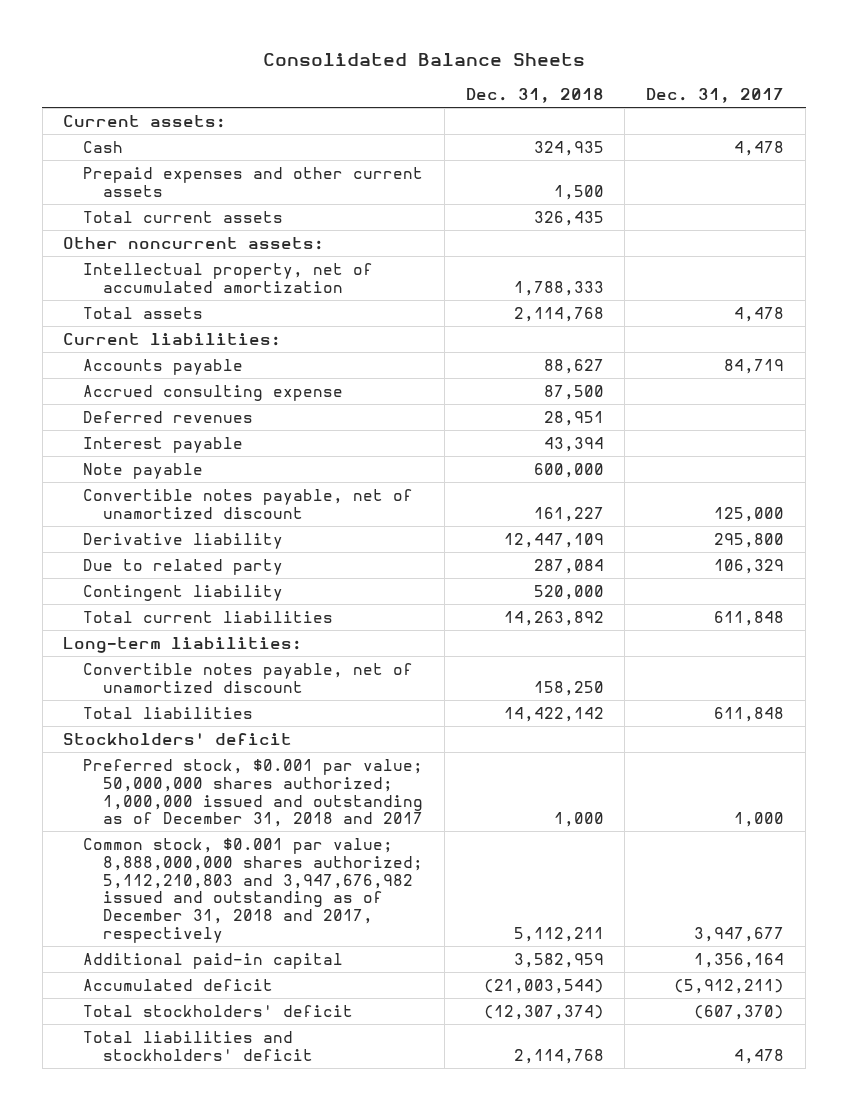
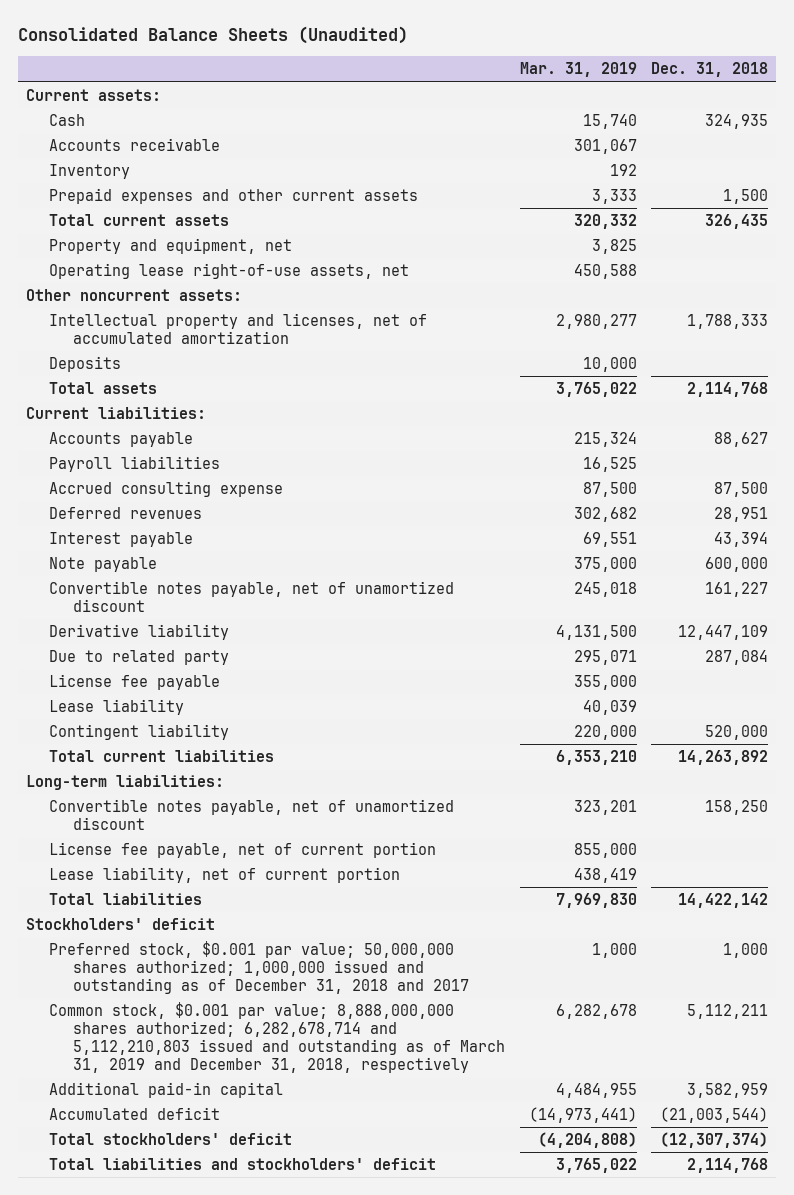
[262,53,585,67] Consolidated Balance Sheets -> [18,26,409,45] Consolidated Balance Sheets (Unaudited)
[646,88,785,104] Dec. 31, 2017 -> none
none -> [519,62,637,78] Mar. 31, 2019
none -> [49,138,221,152] Accounts receivable
none -> [49,164,131,180] Inventory
none -> [49,238,293,255] Property and equipment, net
none -> [49,263,410,280] Operating lease right-of-use assets, net
[83,262,374,293] Intellectual property, net of accumulated amortization -> [49,313,428,344] Intellectual property and licenses, net of accumulated amortization
none -> [49,356,122,373] Deposits
none -> [49,456,221,473] Payroll liabilities
none -> [49,674,221,691] License fee payable
none -> [49,699,185,716] Lease liability
none -> [49,842,437,859] License fee payable, net of current portion
none -> [49,867,401,884] Lease liability, net of current portion
[83,837,423,944] Common stock, $0.001 par value; 8,888,000,000 shares authorized; 5,112,210,803 and 3,947,676,982 issued and outstanding as of December 31, 2018 and 2017, respectively -> [49,1002,505,1073] Common stock, $0.001 par value; 8,888,000,000 shares authorized; 6,282,678,714 and 5,112,210,803 issued and outstanding as of March 31, 2019 and December 31, 2018, respectively

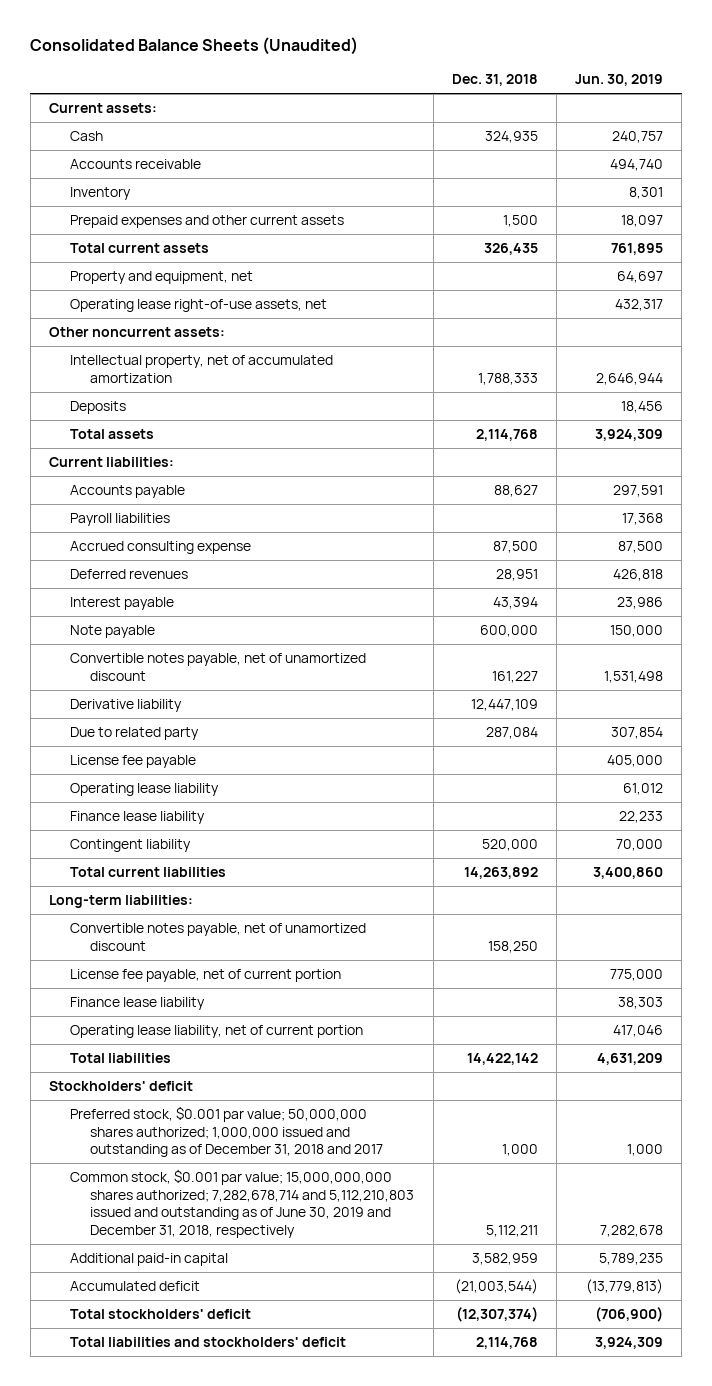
[519,62,637,78] Mar. 31, 2019 -> none
none -> [575,74,664,87] Jun. 30, 2019
[49,313,428,344] Intellectual property and licenses, net of accumulated amortization -> [69,355,333,383] Intellectual property, net of accumulated amortization
[49,699,185,716] Lease liability -> [69,783,219,797] Operating lease liability
none -> [69,811,205,825] Finance lease liability
none -> [69,997,205,1011] Finance lease liability
[49,867,401,884] Lease liability, net of current portion -> [69,1025,363,1039] Operating lease liability, net of current portion
[49,1002,505,1073] Common stock, $0.001 par value; 8,888,000,000 shares authorized; 6,282,678,714 and 5,112,210,803 issued and outstanding as of March 31, 2019 and December 31, 2018, respectively -> [69,1169,415,1239] Common stock, $0.001 par value; 15,000,000,000 shares authorized; 7,282,678,714 and 5,112,210,803 issued and outstanding as of June 30, 2019 and December 31, 2018, respectively

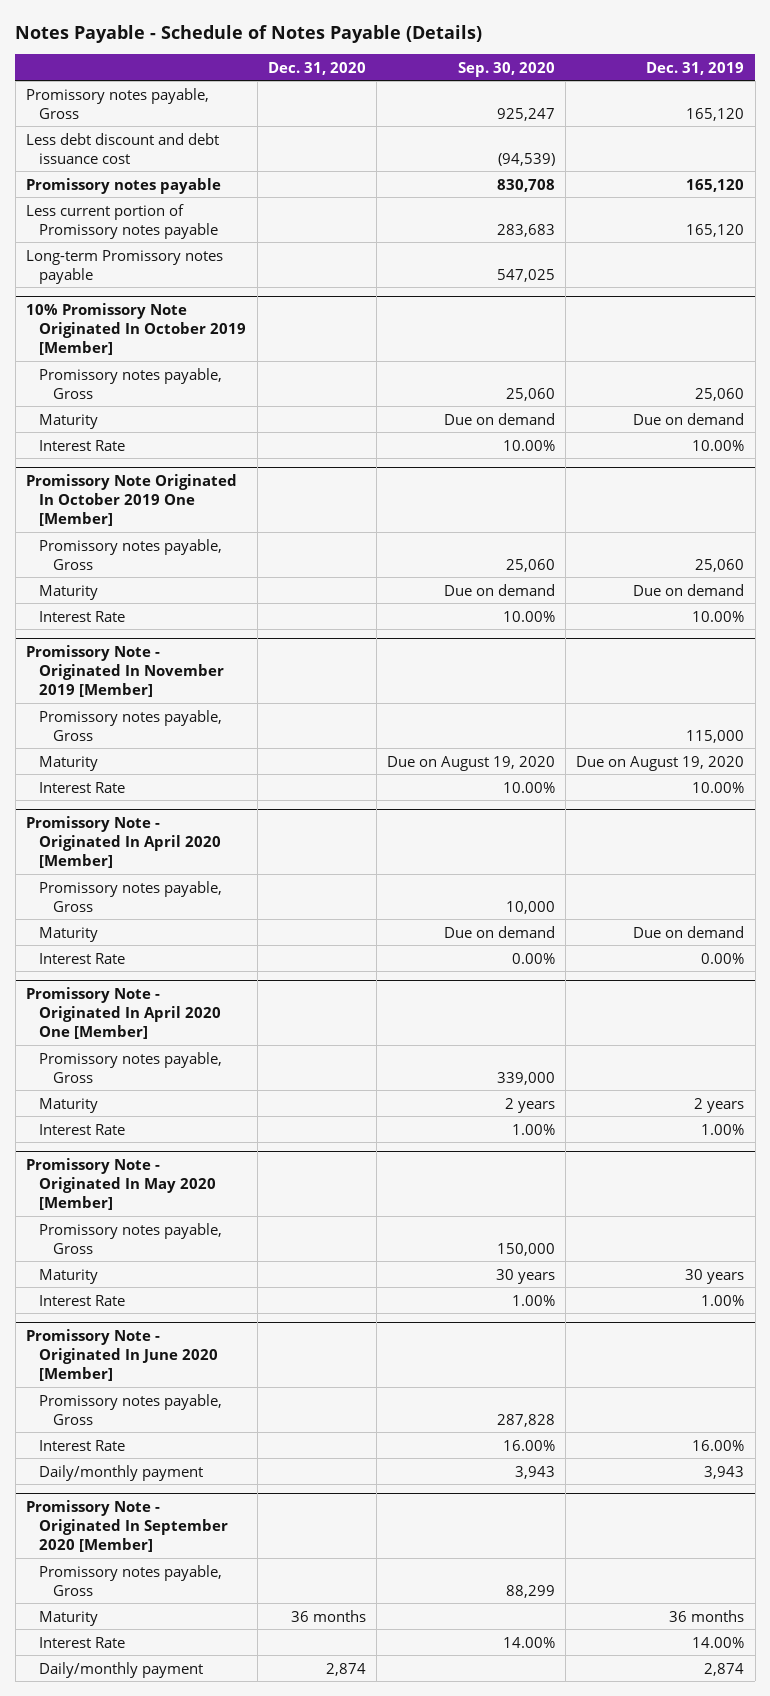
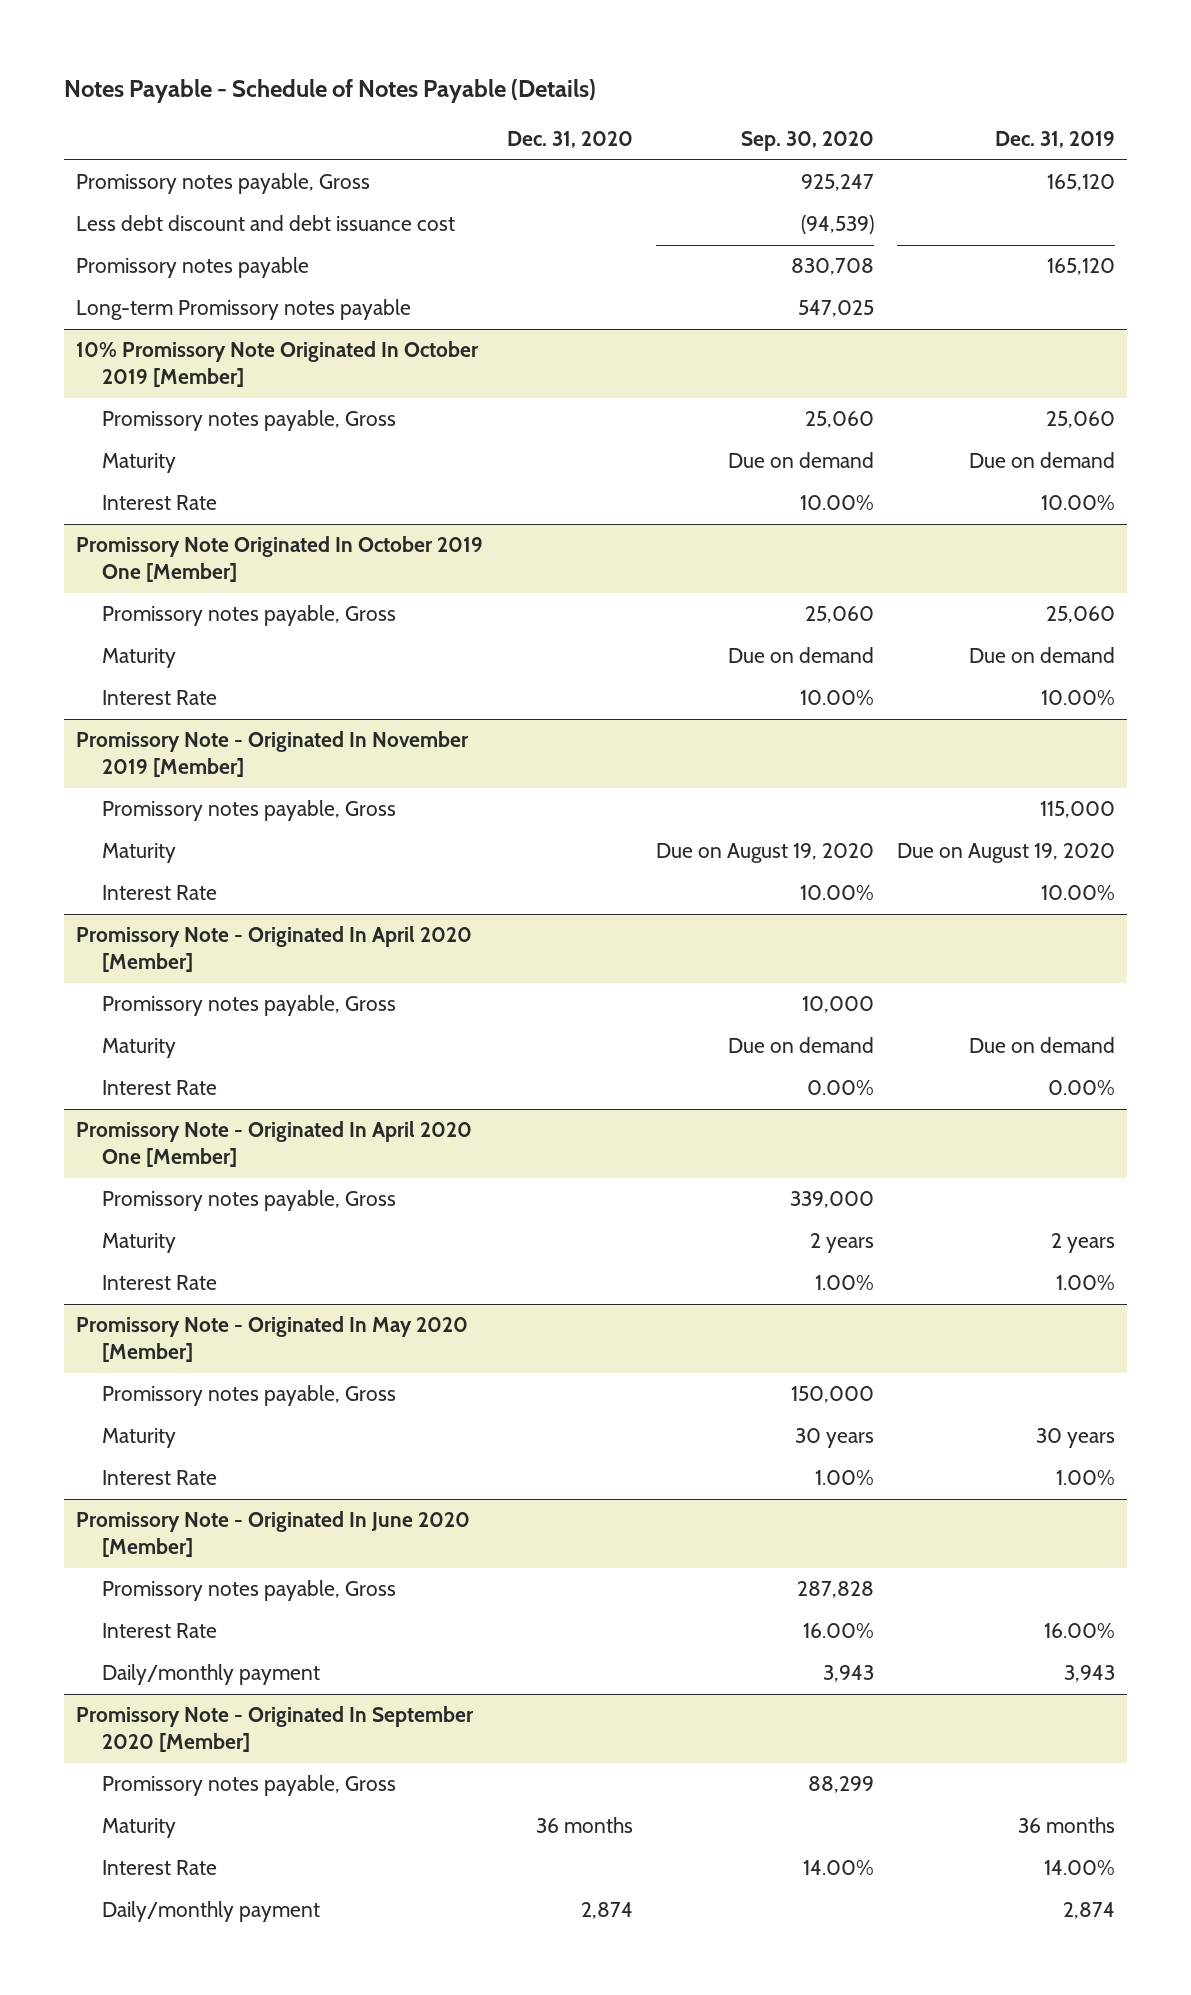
[26,203,219,239] Less current portion of Promissory notes payable -> none

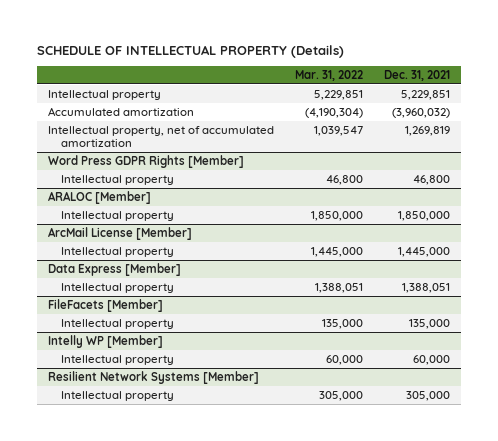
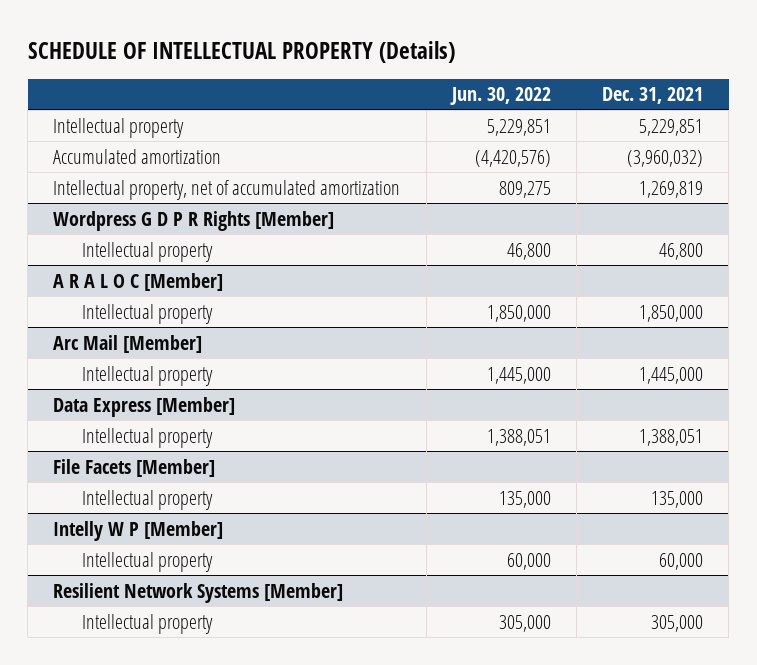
[294,69,363,81] Mar. 31, 2022 -> none
none -> [449,87,551,106] Jun. 30, 2022
[47,154,244,168] Word Press GDPR Rights [Member] -> [53,210,335,231] Wordpress G D P R Rights [Member]
[47,190,151,204] ARALOC [Member] -> [53,272,224,291] A R A L O C [Member]
[47,226,192,240] ArcMail License [Member] -> none
none -> [53,334,203,353] Arc Mail [Member]
[47,298,163,312] FileFacets [Member] -> [53,458,216,477] File Facets [Member]
[47,334,163,348] Intelly WP [Member] -> [53,520,224,541] Intelly W P [Member]

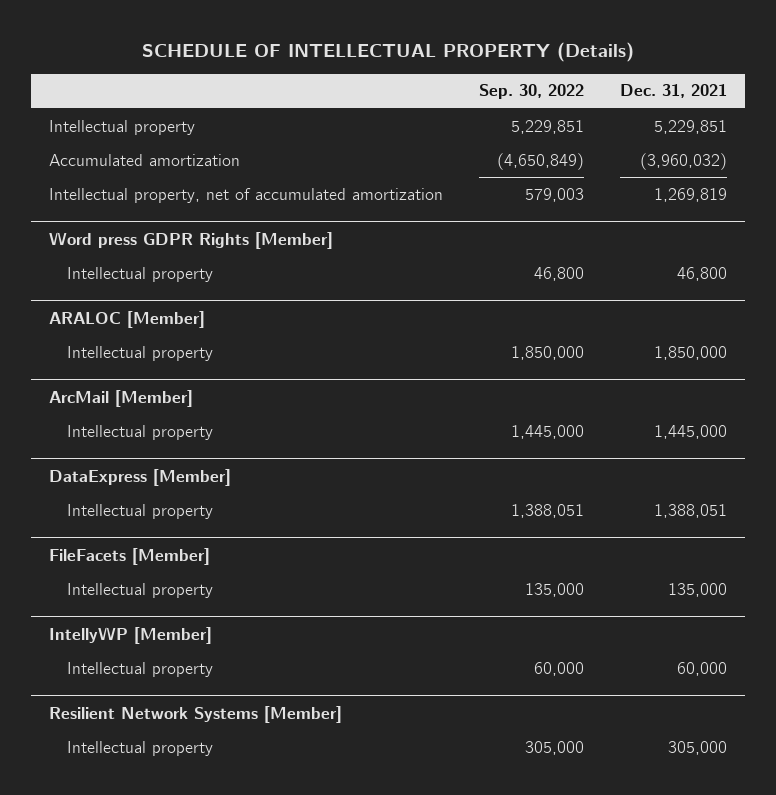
[449,87,551,106] Jun. 30, 2022 -> none
none -> [479,84,585,100] Sep. 30, 2022
[53,210,335,231] Wordpress G D P R Rights [Member] -> [49,231,334,249] Word press GDPR Rights [Member]
[53,272,224,291] A R A L O C [Member] -> [49,310,206,328] ARALOC [Member]
[53,334,203,353] Arc Mail [Member] -> [49,389,194,407] ArcMail [Member]
[53,396,236,417] Data Express [Member] -> [49,468,232,486] DataExpress [Member]
[53,458,216,477] File Facets [Member] -> [49,547,211,565] FileFacets [Member]
[53,520,224,541] Intelly W P [Member] -> [49,626,213,644] IntellyWP [Member]

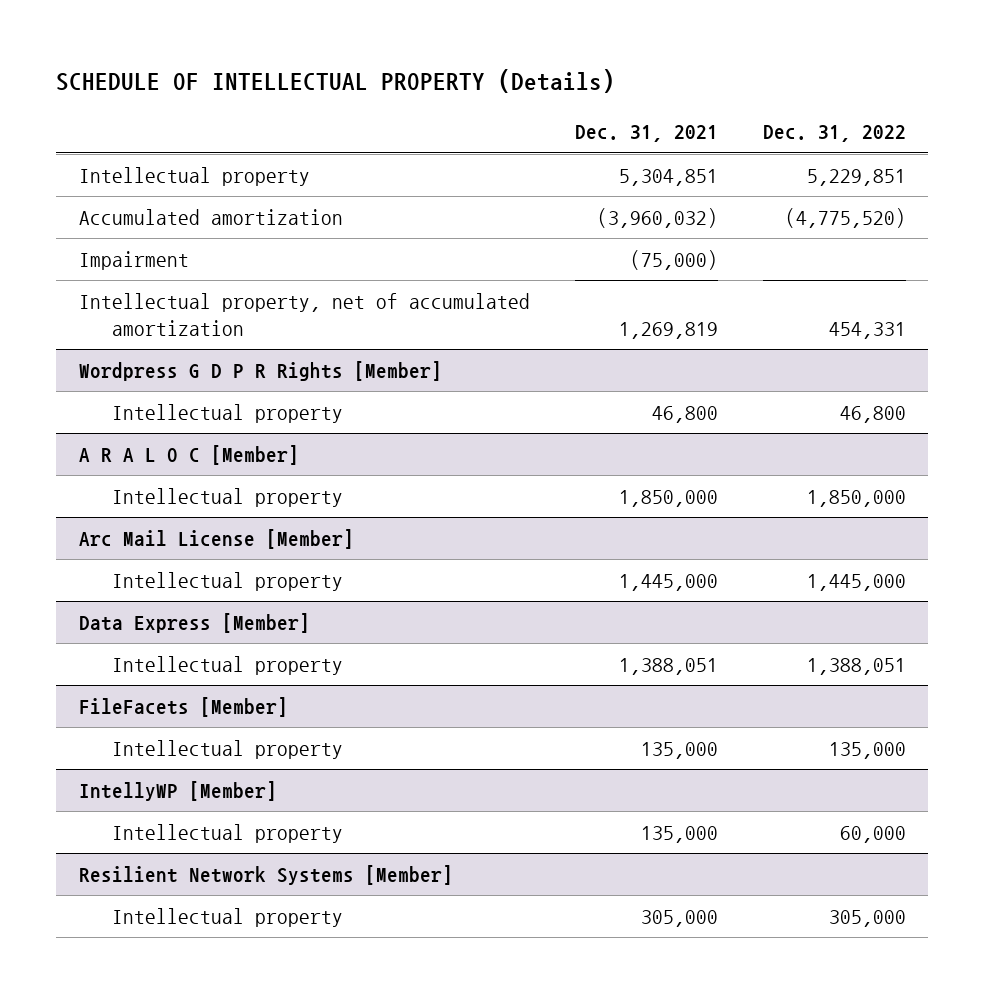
[479,84,585,100] Sep. 30, 2022 -> none
none -> [762,125,906,143] Dec. 31, 2022
[654,119,728,134] 5,229,851 -> [618,168,718,186] 5,304,851
none -> [78,250,189,270] Impairment
[49,231,334,249] Word press GDPR Rights [Member] -> [78,360,442,381] Wordpress G D P R Rights [Member]
[49,310,206,328] ARALOC [Member] -> [78,444,299,465] A R A L O C [Member]
[49,389,194,407] ArcMail [Member] -> none
none -> [78,528,354,549] Arc Mail License [Member]
[49,468,232,486] DataExpress [Member] -> [78,612,310,633] Data Express [Member]
[677,661,728,676] 60,000 -> [640,825,718,843] 135,000

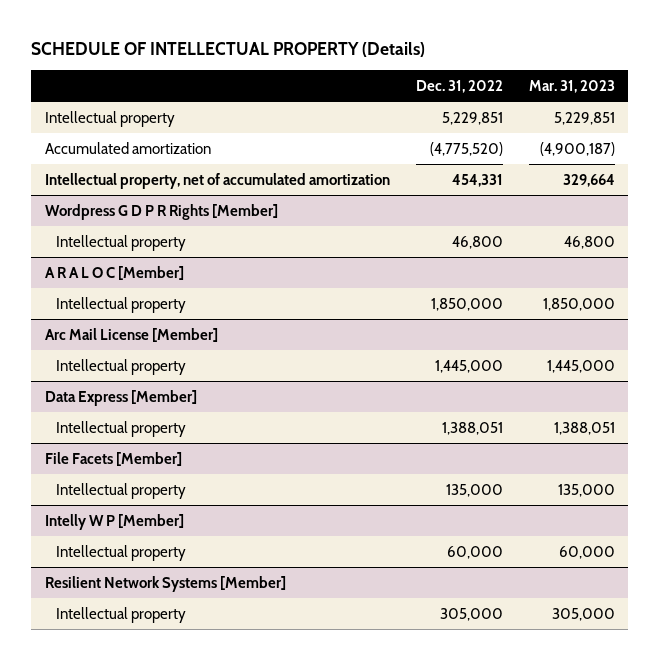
[574,125,718,143] Dec. 31, 2021 -> none
none -> [529,80,616,94] Mar. 31, 2023
[78,250,189,270] Impairment -> none
[78,696,288,717] FileFacets [Member] -> [44,451,182,466] File Facets [Member]
[78,780,277,801] IntellyWP [Member] -> [44,513,184,530] Intelly W P [Member]

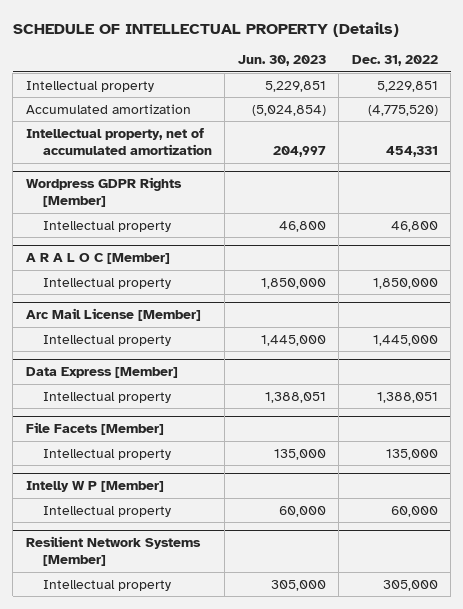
[529,80,616,94] Mar. 31, 2023 -> none
none -> [237,55,326,67] Jun. 30, 2023
[44,203,278,220] Wordpress G D P R Rights [Member] -> [25,177,182,208] Wordpress GDPR Rights [Member]

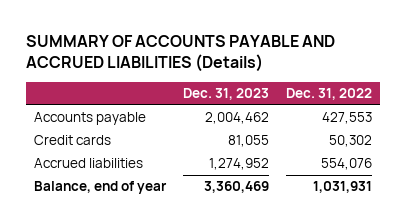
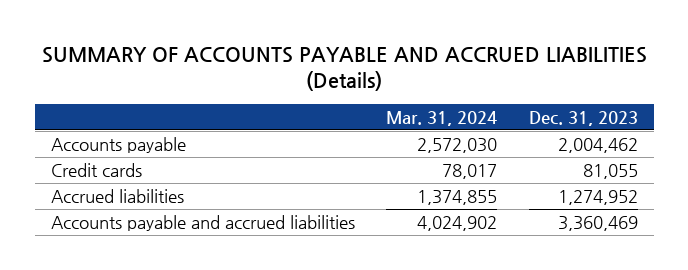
[285,88,372,101] Dec. 31, 2022 -> none
none -> [386,110,498,126] Mar. 31, 2024
[34,181,168,195] Balance, end of year -> [50,214,355,231] Accounts payable and accrued liabilities

